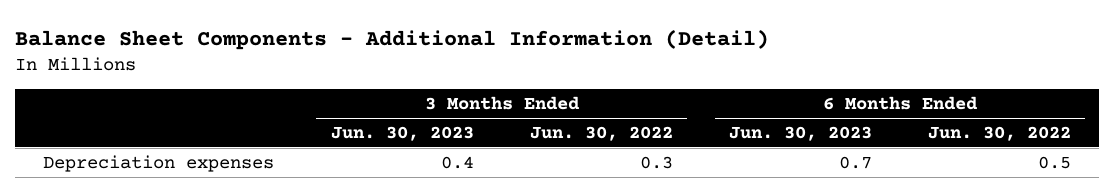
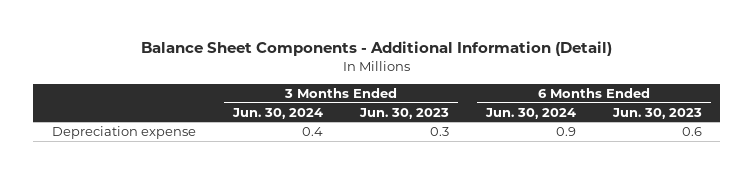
[529,125,673,141] Jun. 30, 2022 -> none
[928,125,1072,141] Jun. 30, 2022 -> none
none -> [231,107,323,119] Jun. 30, 2024
none -> [484,107,576,119] Jun. 30, 2024
[43,154,275,172] Depreciation expenses -> [51,125,196,139] Depreciation expense
[440,155,474,169] 0.4 -> [429,126,449,136] 0.3
[839,155,873,169] 0.7 -> [681,126,702,136] 0.6

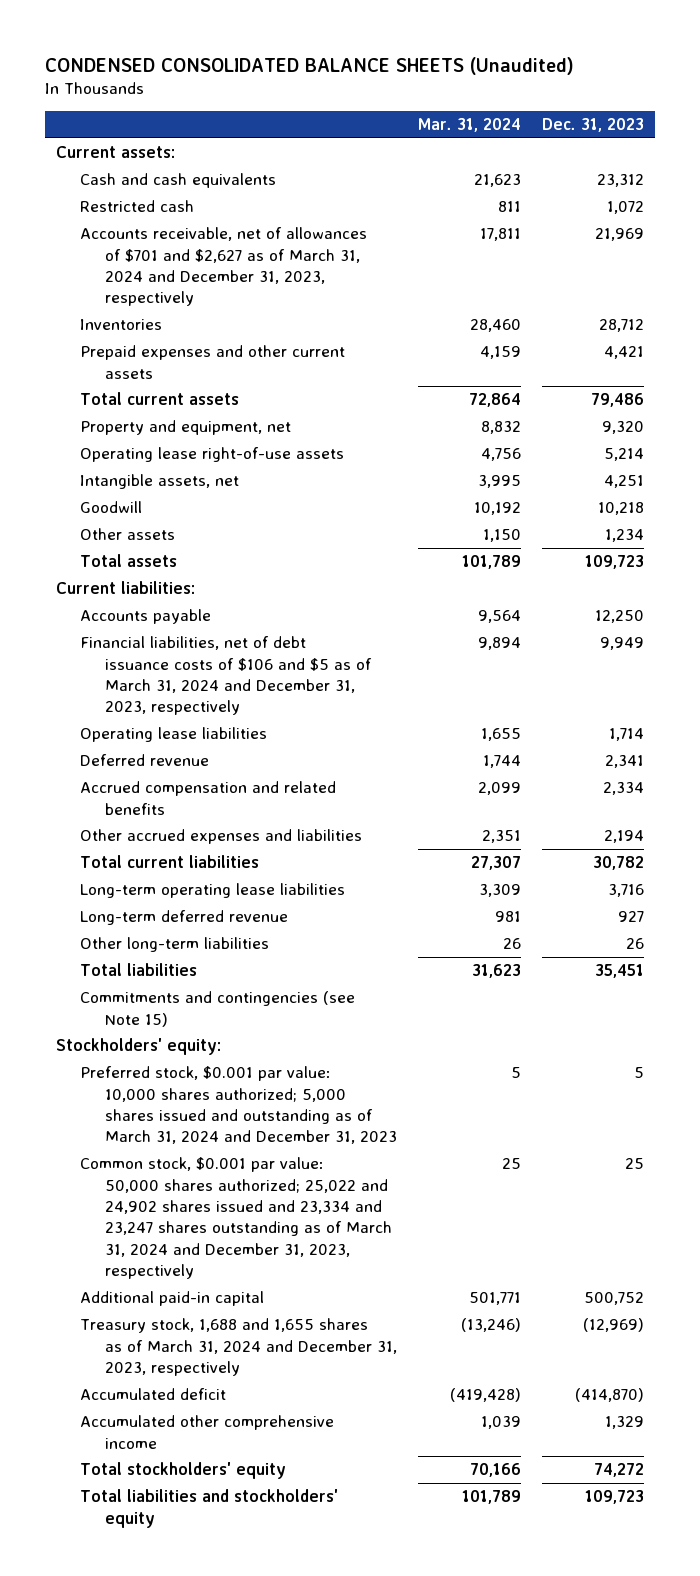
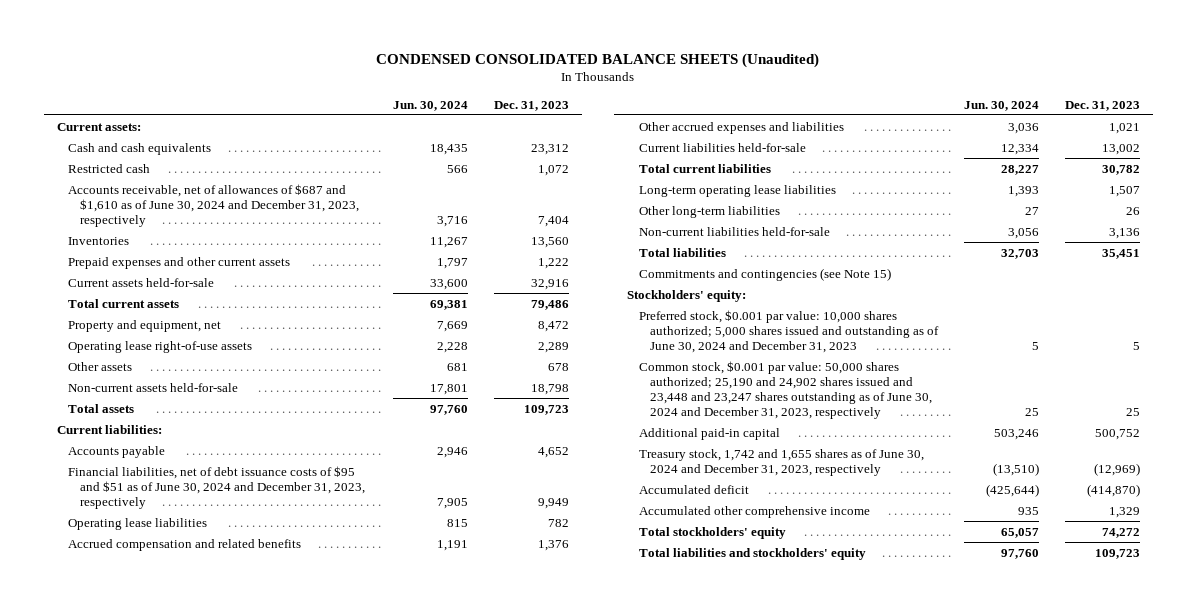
[417,118,521,133] Mar. 31, 2024 -> none
none -> [393,100,469,111] Jun. 30, 2024
[80,227,368,307] Accounts receivable, net of allowances of $701 and $2,627 as of March 31, 2024 and December 31, 2023, respectively -> [68,183,359,227] Accounts receivable, net of allowances of $687 and $1,610 as of June 30, 2024 and December 31, 2023, respectively
[594,228,644,242] 21,969 -> [538,215,570,227] 7,404
[598,319,644,333] 28,712 -> [531,236,570,248] 13,560
[603,346,644,360] 4,421 -> [538,257,570,269] 1,222
none -> [68,277,215,287] Current assets held-for-sale
[80,474,240,490] Intangible assets, net -> none
[80,501,143,514] Goodwill -> none
[601,421,644,435] 9,320 -> [538,320,570,332] 8,472
[603,448,644,462] 5,214 -> [538,341,570,353] 2,289
[604,529,644,543] 1,234 -> [548,362,570,371] 678
none -> [68,382,239,392] Non-current assets held-for-sale
[80,754,210,767] Deferred revenue -> none
[594,610,644,624] 12,250 -> [538,446,570,458] 4,652
[80,636,372,716] Financial liabilities, net of debt issuance costs of $106 and $5 as of March 31, 2024 and December 31, 2023, respectively -> [68,465,365,509] Financial liabilities, net of debt issuance costs of $95 and $51 as of June 30, 2024 and December 31, 2023, respectively
[608,728,644,742] 1,714 -> [548,518,570,527] 782
[602,782,644,796] 2,334 -> [538,539,570,551] 1,376
[603,830,644,844] 2,194 -> [1108,122,1140,134] 1,021
none -> [638,142,806,152] Current liabilities held-for-sale
[80,910,289,926] Long-term deferred revenue -> none
[607,884,644,898] 3,716 -> [1108,185,1140,197] 1,507
none -> [638,226,830,236] Non-current liabilities held-for-sale
[80,1066,397,1145] Preferred stock, $0.001 par value: 10,000 shares authorized; 5,000 shares issued and outstanding as of March 31, 2024 and December 31, 2023 -> [638,309,940,353] Preferred stock, $0.001 par value: 10,000 shares authorized; 5,000 shares issued and outstanding as of June 30, 2024 and December 31, 2023
[80,1157,392,1280] Common stock, $0.001 par value: 50,000 shares authorized; 25,022 and 24,902 shares issued and 23,334 and 23,247 shares outstanding as of March 31, 2024 and December 31, 2023, respectively -> [638,360,933,420] Common stock, $0.001 par value: 50,000 shares authorized; 25,190 and 24,902 shares issued and 23,448 and 23,247 shares outstanding as of June 30, 2024 and December 31, 2023, respectively
[80,1318,397,1376] Treasury stock, 1,688 and 1,655 shares as of March 31, 2024 and December 31, 2023, respectively -> [638,448,924,476] Treasury stock, 1,742 and 1,655 shares as of June 30, 2024 and December 31, 2023, respectively

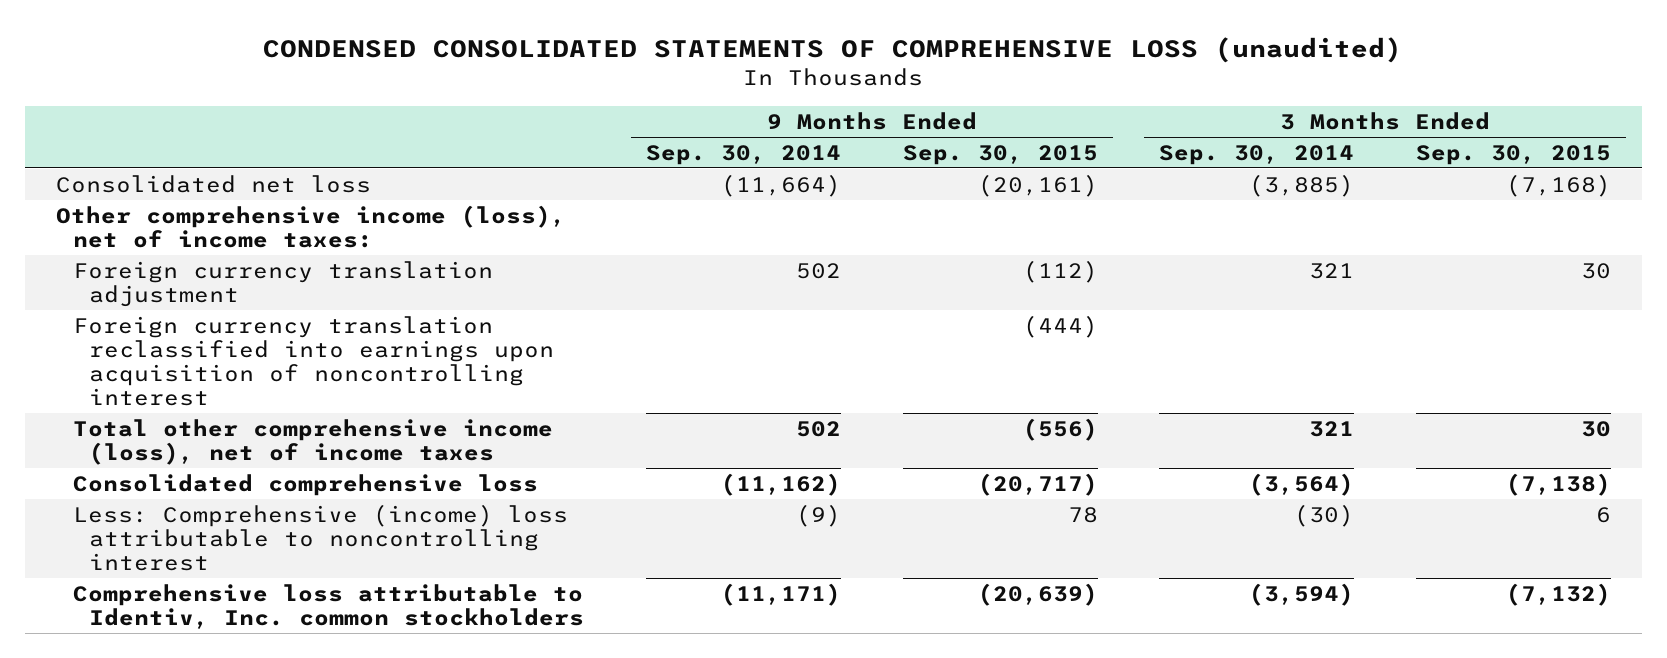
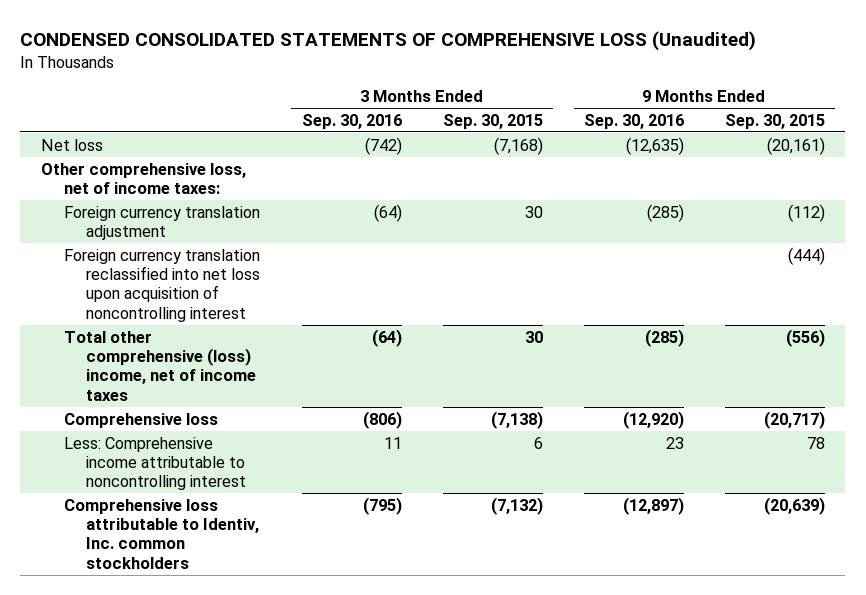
[263,37,1403,64] CONDENSED CONSOLIDATED STATEMENTS OF COMPREHENSIVE LOSS (unaudited) -> [20,30,757,51] CONDENSED CONSOLIDATED STATEMENTS OF COMPREHENSIVE LOSS (Unaudited)
[646,144,842,165] Sep. 30, 2014 -> none
[1159,144,1355,165] Sep. 30, 2014 -> none
none -> [301,113,402,129] Sep. 30, 2016
none -> [583,113,684,129] Sep. 30, 2016
[55,174,371,193] Consolidated net loss -> [40,138,103,151] Net loss
[55,204,566,248] Other comprehensive income (loss), net of income taxes: -> [40,162,246,195] Other comprehensive loss, net of income taxes:
[72,315,555,406] Foreign currency translation reclassified into earnings upon acquisition of noncontrolling interest -> [63,248,261,322] Foreign currency translation reclassified into net loss upon acquisition of noncontrolling interest
[72,418,553,465] Total other comprehensive income (loss), net of income taxes -> [63,330,257,401] Total other comprehensive (loss) income, net of income taxes
[72,473,538,496] Consolidated comprehensive loss -> [63,412,218,428] Comprehensive loss
[72,503,568,571] Less: Comprehensive (income) loss attributable to noncontrolling interest -> [63,436,247,491] Less: Comprehensive income attributable to noncontrolling interest

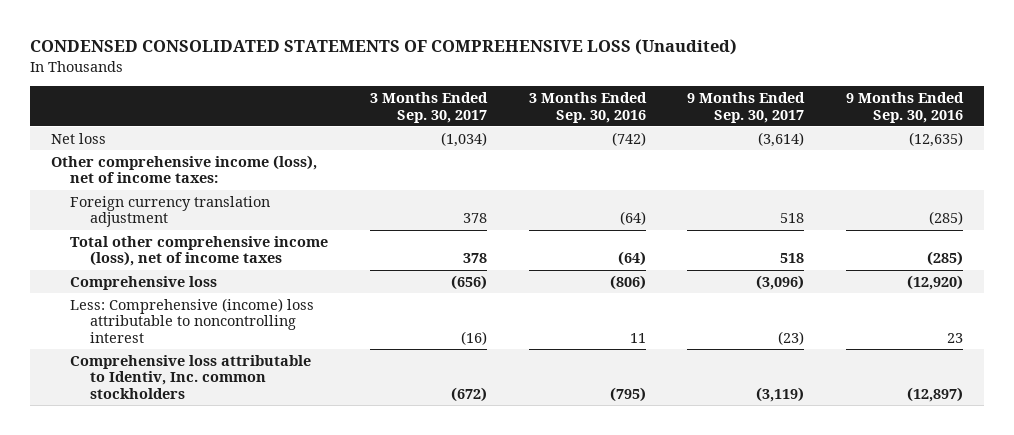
[442,113,543,129] Sep. 30, 2015 -> none
[724,113,825,129] Sep. 30, 2015 -> none
none -> [369,91,488,123] 3 Months Ended Sep. 30, 2017
none -> [687,91,806,123] 9 Months Ended Sep. 30, 2017
[40,162,246,195] Other comprehensive loss, net of income taxes: -> [50,154,317,184] Other comprehensive income (loss), net of income taxes:
[63,248,261,322] Foreign currency translation reclassified into net loss upon acquisition of noncontrolling interest -> none
[63,330,257,401] Total other comprehensive (loss) income, net of income taxes -> [70,235,329,267] Total other comprehensive income (loss), net of income taxes
[63,436,247,491] Less: Comprehensive income attributable to noncontrolling interest -> [70,297,315,344] Less: Comprehensive (income) loss attributable to noncontrolling interest

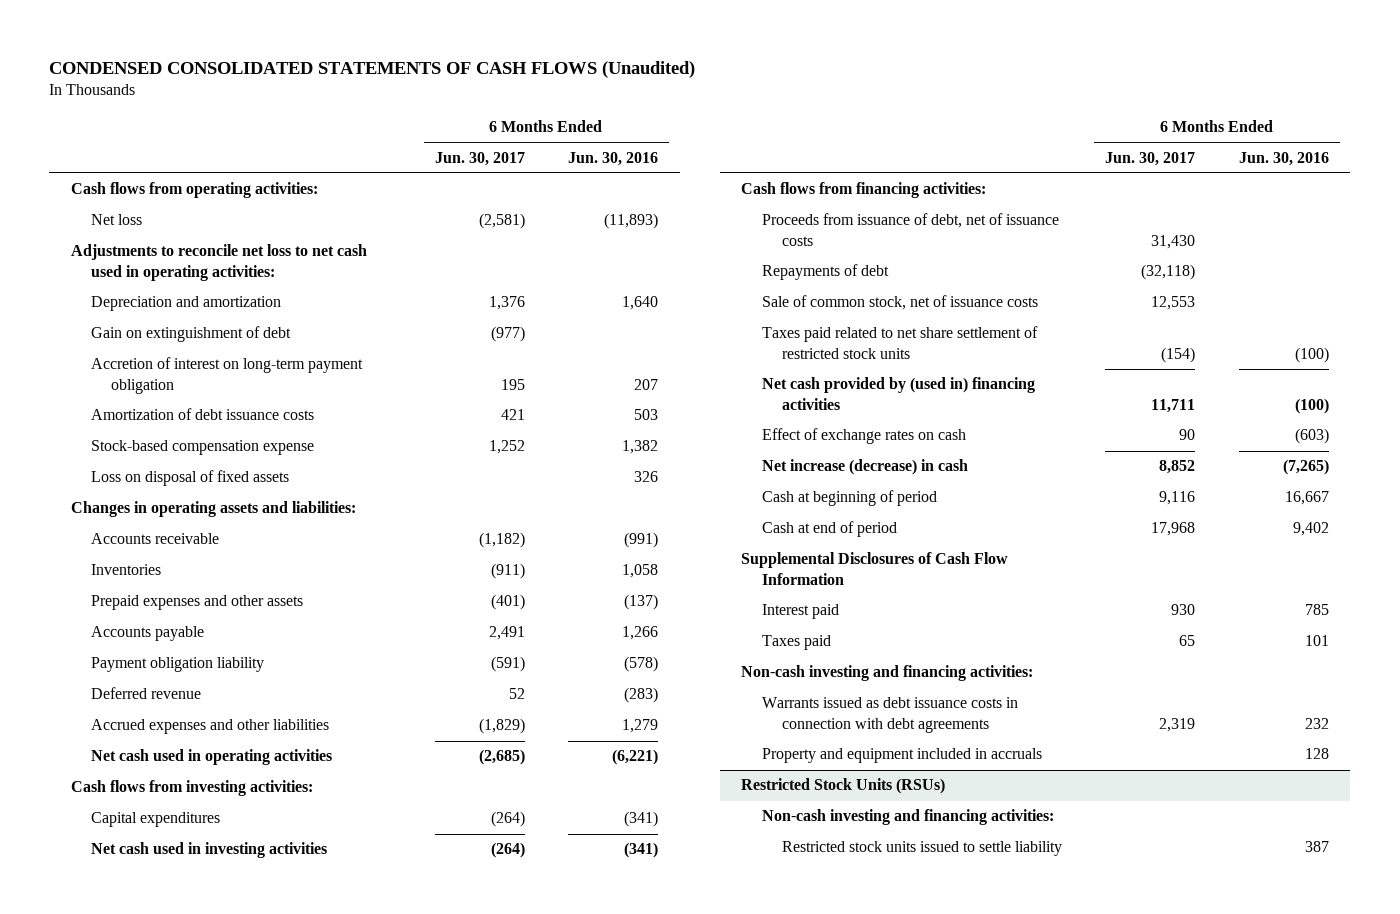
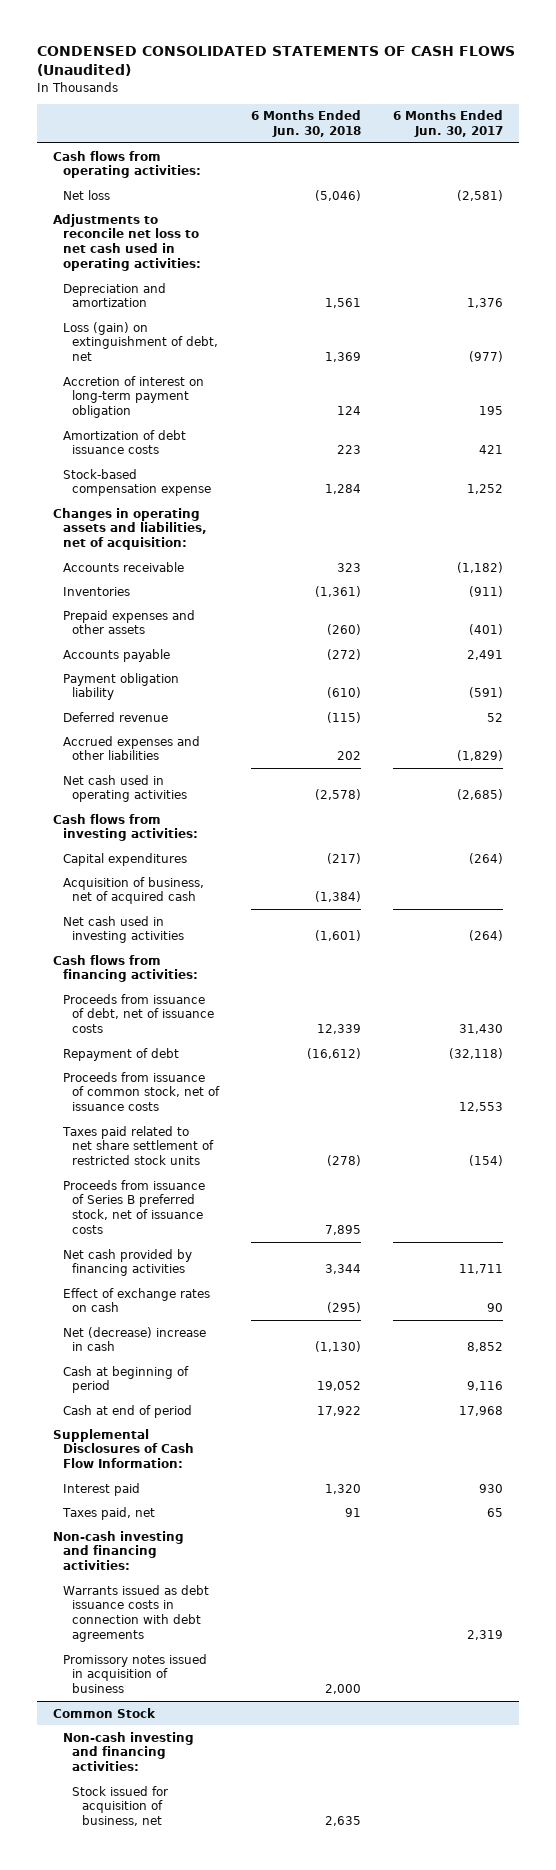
[568,151,659,166] Jun. 30, 2016 -> none
none -> [250,110,361,138] 6 Months Ended Jun. 30, 2018
[91,326,292,343] Gain on extinguishment of debt -> [62,321,219,362] Loss (gain) on extinguishment of debt, net
[91,470,290,487] Loss on disposal of fixed assets -> none
[70,501,356,518] Changes in operating assets and liabilities: -> [53,507,207,551] Changes in operating assets and liabilities, net of acquisition:
none -> [62,876,204,905] Acquisition of business, net of acquired cash
[761,264,889,281] Repayments of debt -> [62,1047,179,1061] Repayment of debt
[761,295,1038,311] Sale of common stock, net of issuance costs -> [62,1071,221,1112] Proceeds from issuance of common stock, net of issuance costs
none -> [62,1179,205,1234] Proceeds from issuance of Series B preferred stock, net of issuance costs
[761,377,1035,410] Net cash provided by (used in) financing activities -> [62,1248,192,1277] Net cash provided by financing activities
[761,459,968,476] Net increase (decrease) in cash -> [62,1326,206,1352] Net (decrease) increase in cash
[741,552,1009,585] Supplemental Disclosures of Cash Flow Information -> [53,1428,194,1469] Supplemental Disclosures of Cash Flow Information:
[761,635,831,651] Taxes paid -> [61,1506,155,1520] Taxes paid, net
[761,748,1042,764] Property and equipment included in accruals -> none
[741,778,946,795] Restricted Stock Units (RSUs) -> none
none -> [62,1653,207,1694] Promissory notes issued in acquisition of business
none -> [53,1707,157,1718] Common Stock
[781,841,1062,857] Restricted stock units issued to settle liability -> [72,1785,169,1827] Stock issued for acquisition of business, net

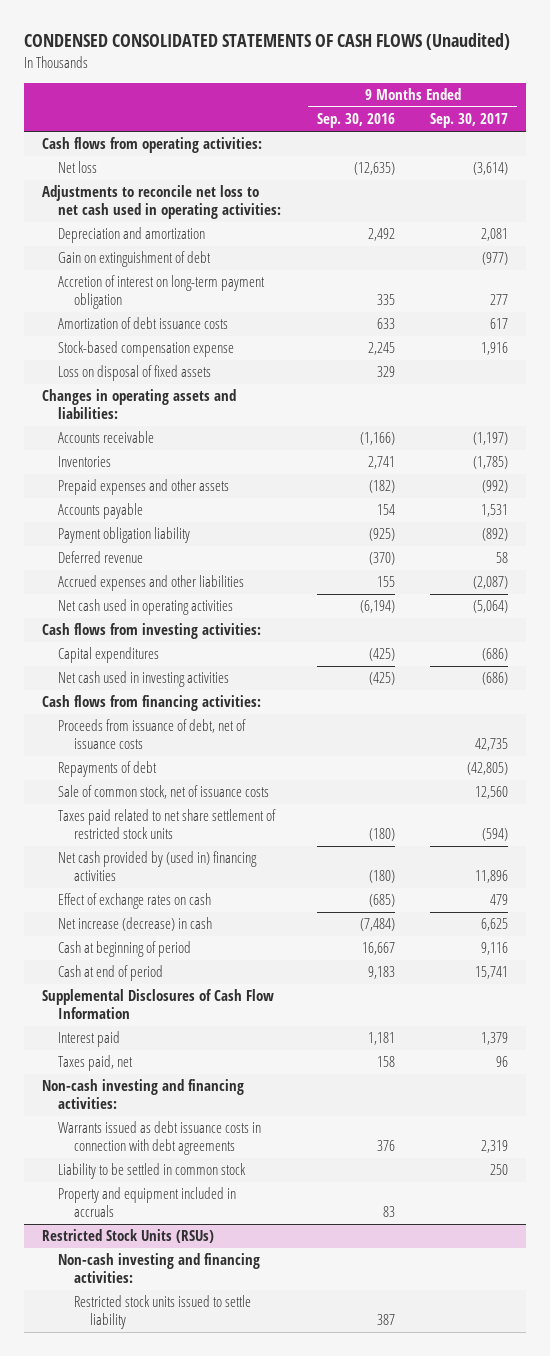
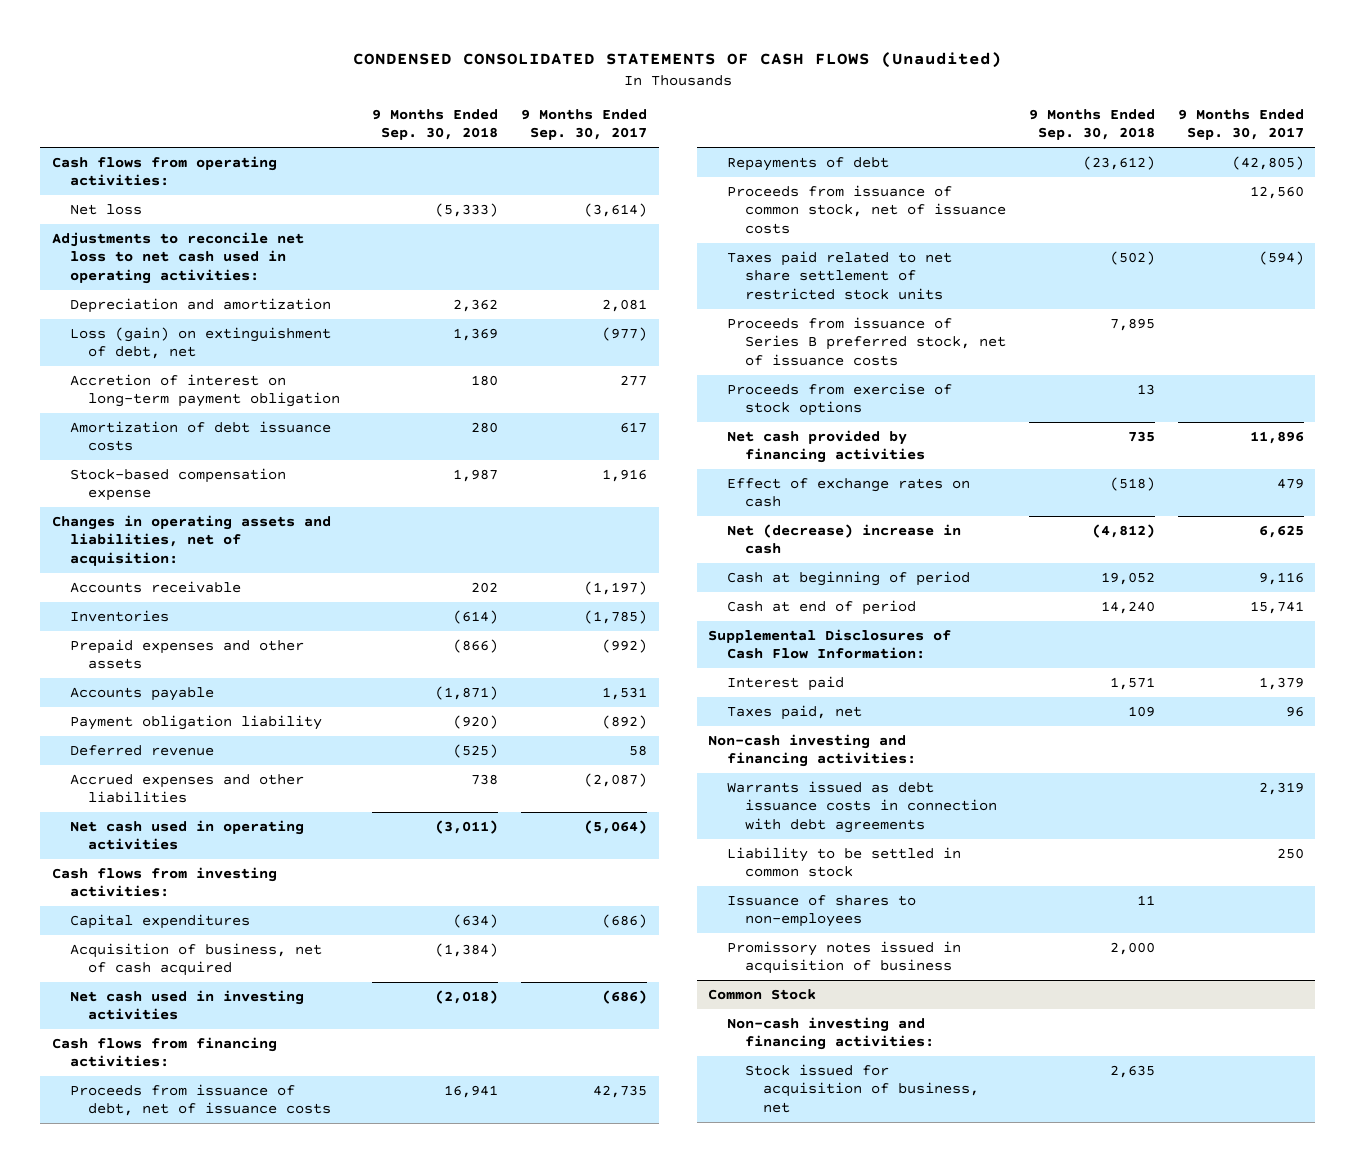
[316,113,395,129] Sep. 30, 2016 -> none
none -> [372,109,499,141] 9 Months Ended Sep. 30, 2018
[57,251,211,268] Gain on extinguishment of debt -> [70,327,332,360] Loss (gain) on extinguishment of debt, net
[57,365,211,382] Loss on disposal of fixed assets -> none
[41,389,236,419] Changes in operating assets and liabilities: -> [51,515,331,566] Changes in operating assets and liabilities, net of acquisition:
none -> [70,943,323,977] Acquisition of business, net of cash acquired
[57,785,269,800] Sale of common stock, net of issuance costs -> [726,185,1007,234] Proceeds from issuance of common stock, net of issuance costs
none -> [726,317,1007,366] Proceeds from issuance of Series B preferred stock, net of issuance costs
none -> [726,383,952,417] Proceeds from exercise of stock options
[57,851,257,881] Net cash provided by (used in) financing activities -> [726,430,926,464] Net cash provided by financing activities
[57,917,212,932] Net increase (decrease) in cash -> [726,524,961,555] Net (decrease) increase in cash
[41,989,274,1019] Supplemental Disclosures of Cash Flow Information -> [708,629,952,660] Supplemental Disclosures of Cash Flow Information:
[57,1187,236,1217] Property and equipment included in accruals -> none
[41,1229,214,1244] Restricted Stock Units (RSUs) -> none
none -> [726,895,916,928] Issuance of shares to non-employees
none -> [726,941,961,975] Promissory notes issued in acquisition of business
none -> [708,989,817,1001] Common Stock
[73,1295,251,1329] Restricted stock units issued to settle liability -> [745,1064,980,1113] Stock issued for acquisition of business, net

